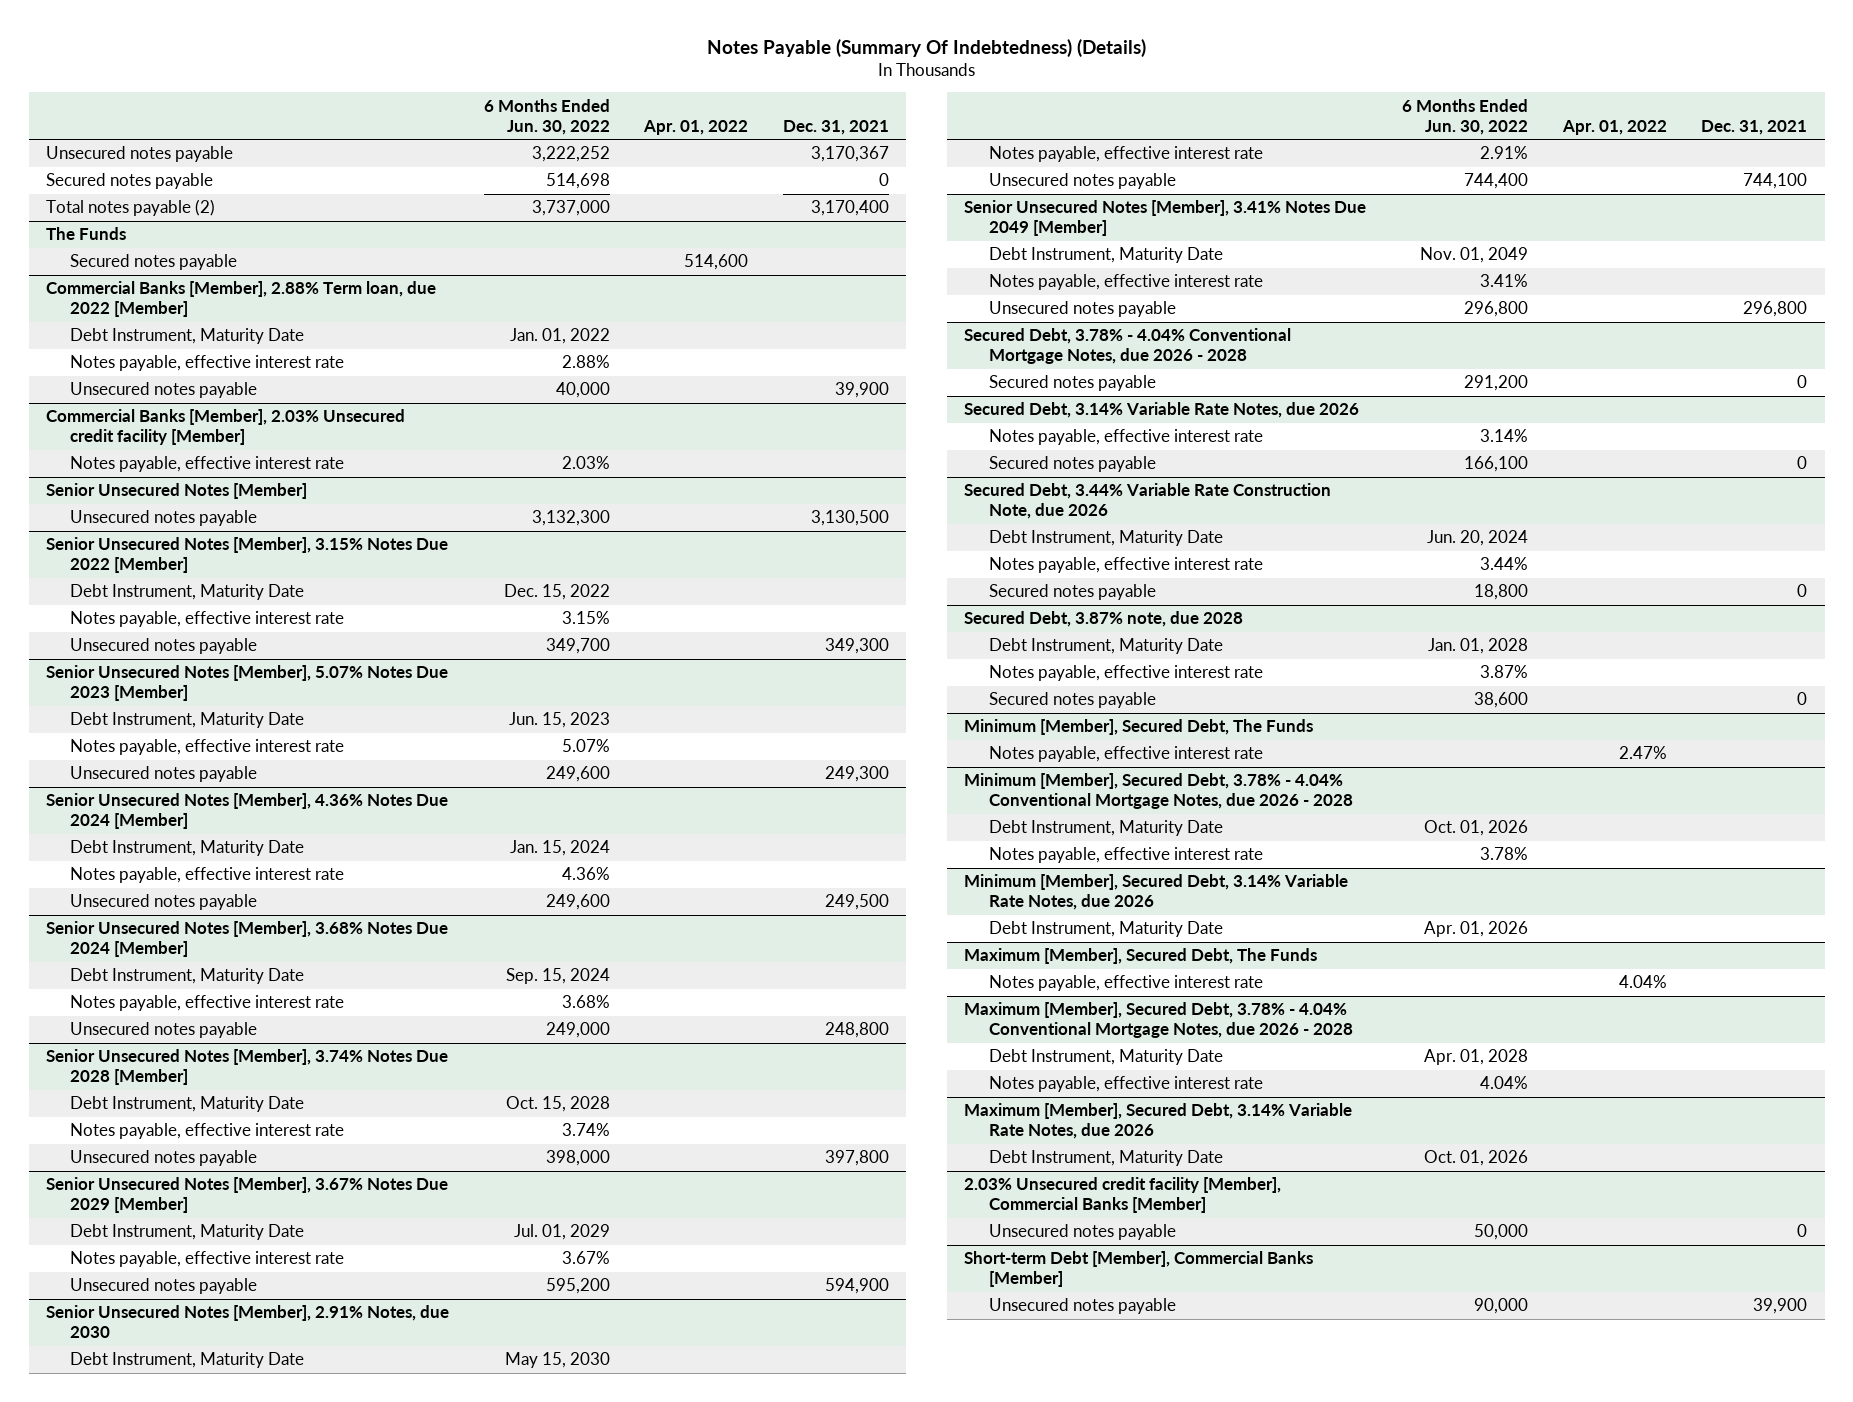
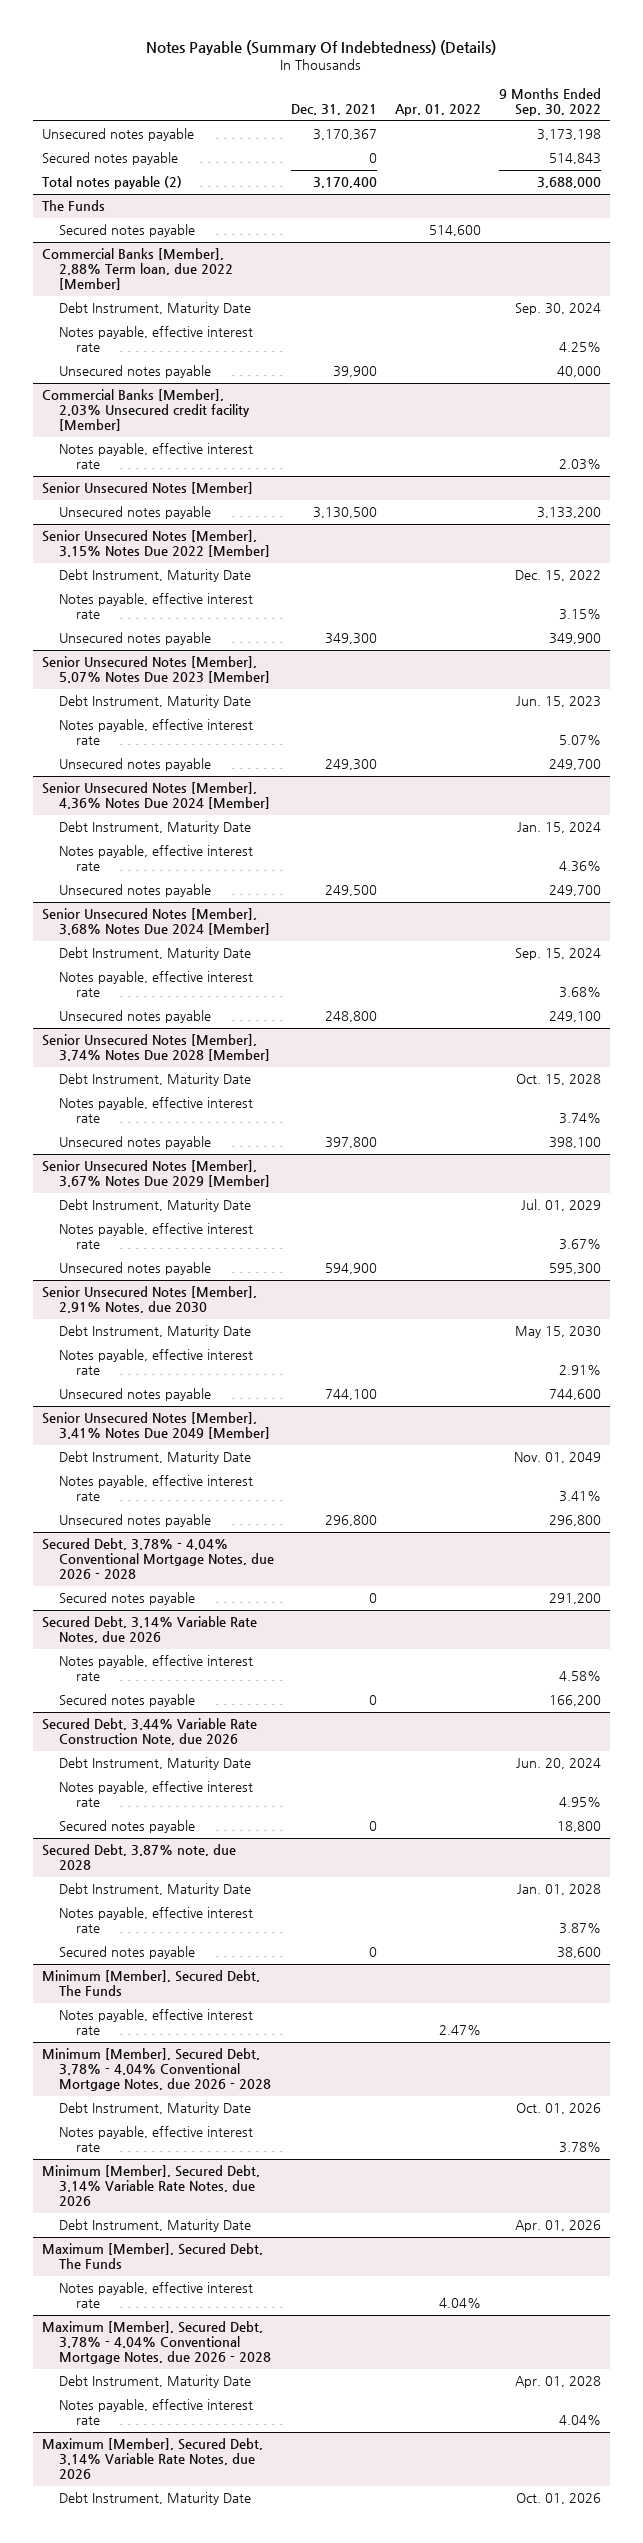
[483,98,610,135] 6 Months Ended Jun. 30, 2022 -> none
none -> [498,88,601,117] 9 Months Ended Sep. 30, 2022
[964,1177,1282,1214] 2.03% Unsecured credit facility [Member], Commercial Banks [Member] -> none
[988,1224,1176,1241] Unsecured notes payable -> none
[964,1251,1314,1288] Short-term Debt [Member], Commercial Banks [Member] -> none
[988,1298,1176,1315] Unsecured notes payable -> none

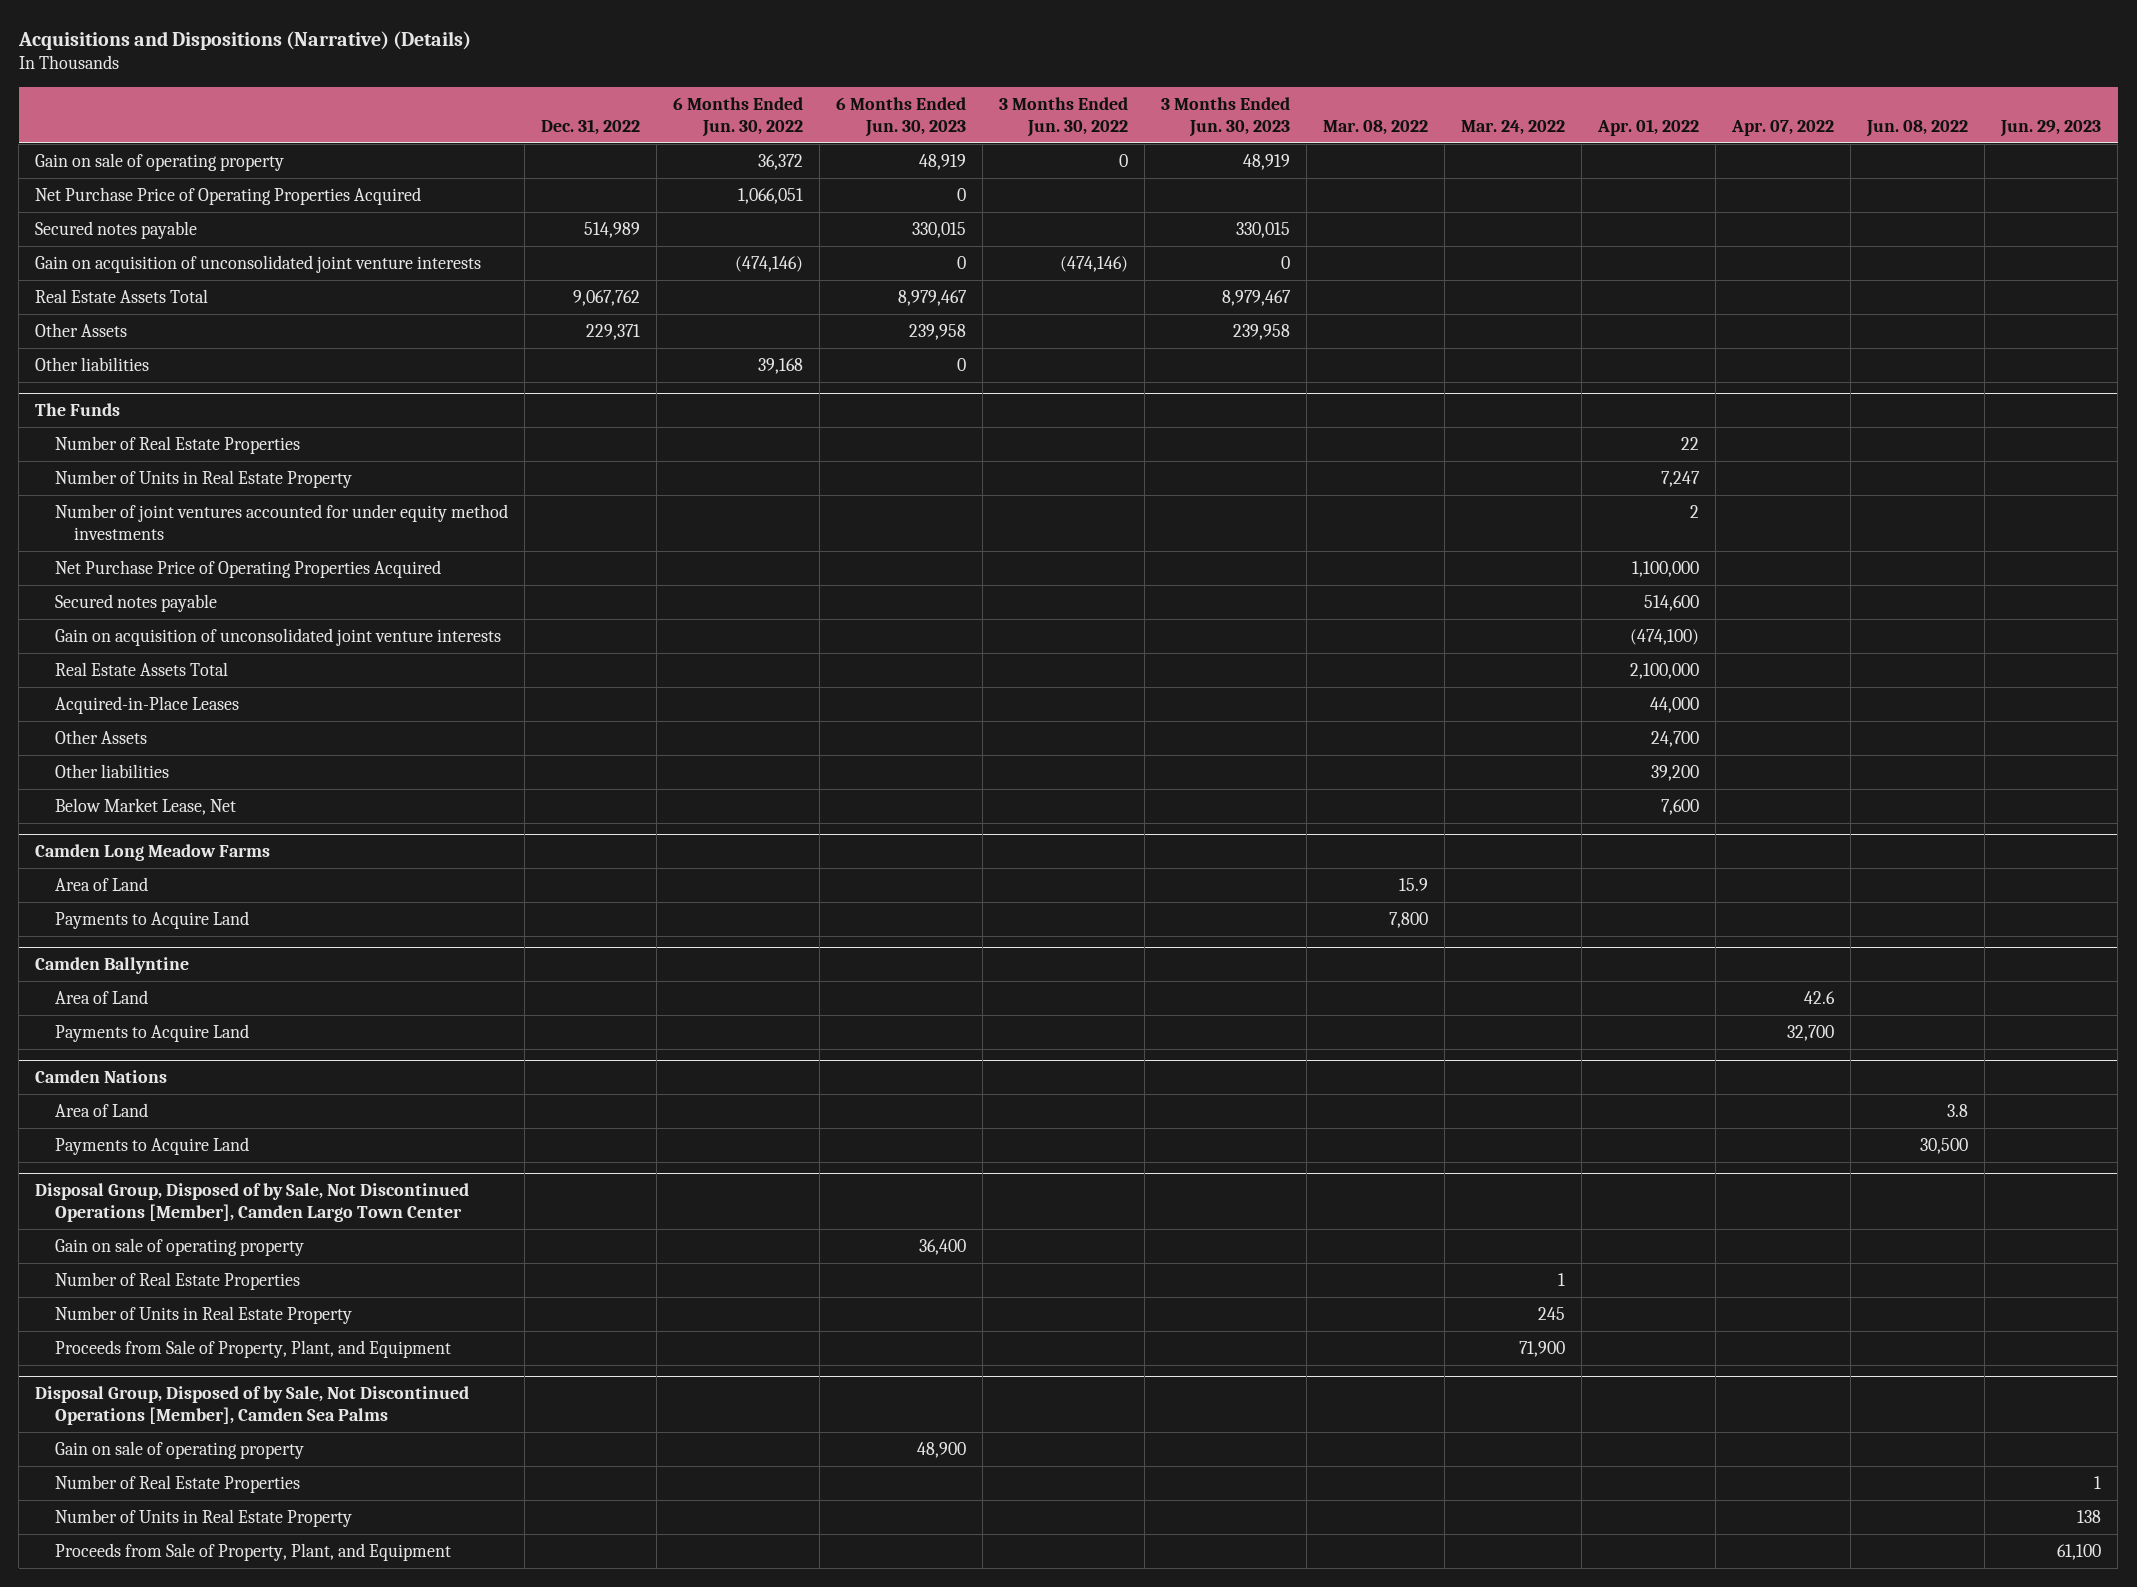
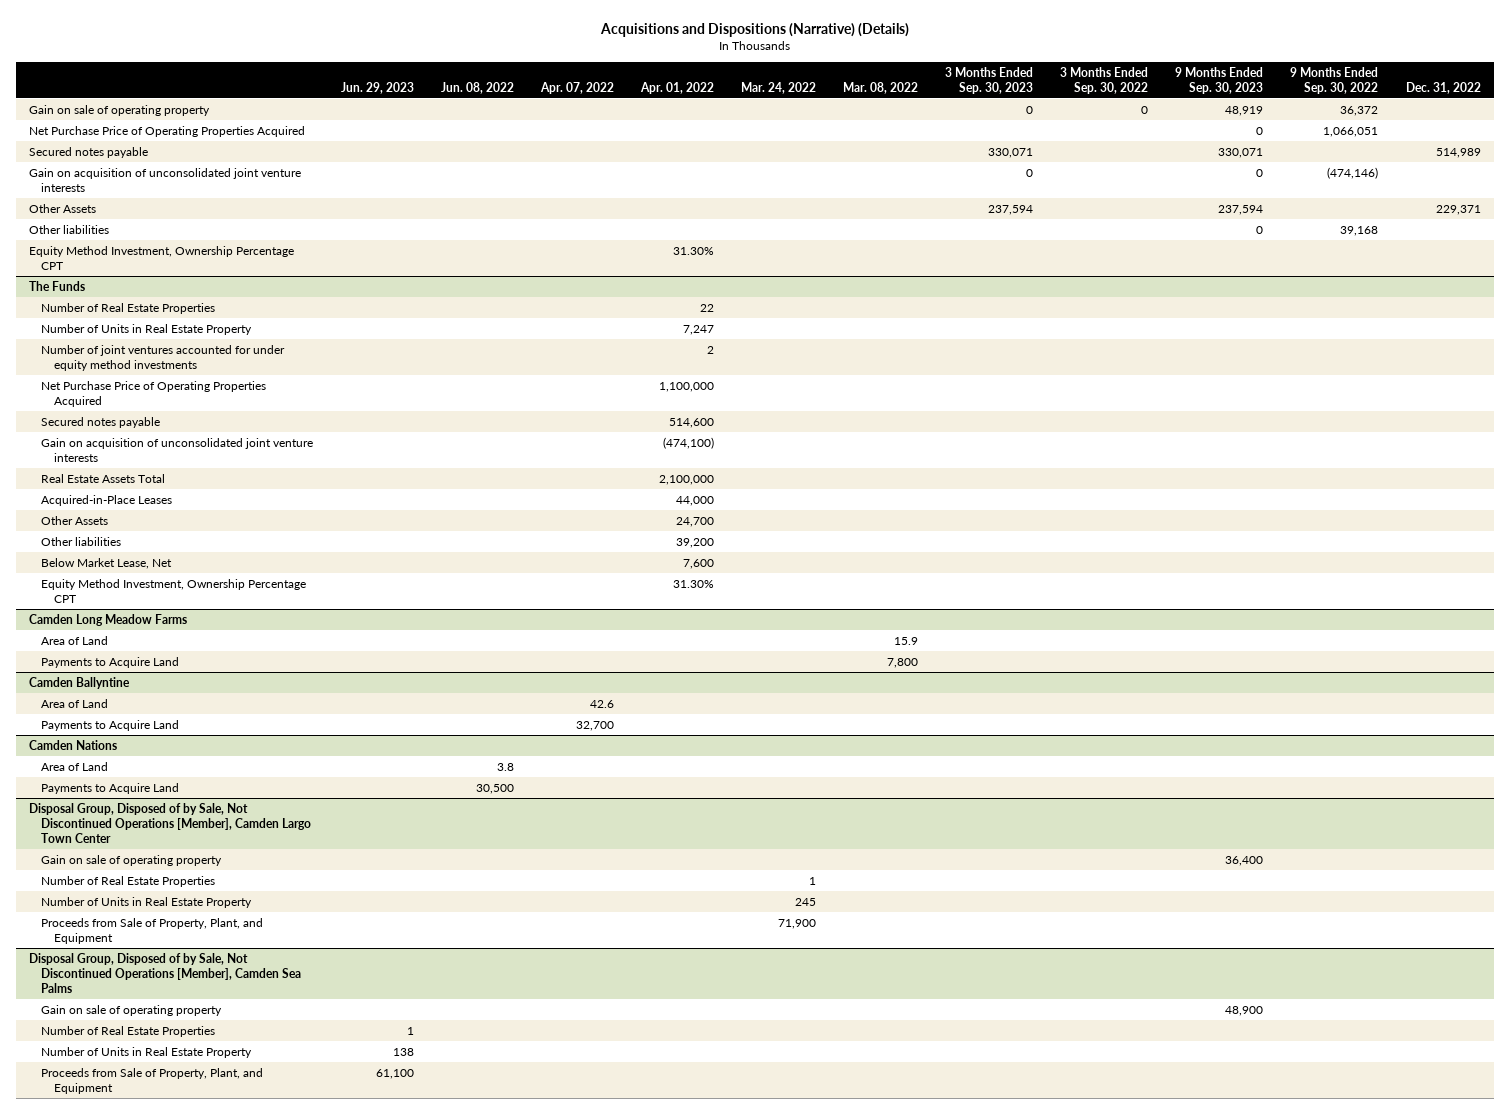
[672,96,803,138] 6 Months Ended Jun. 30, 2022 -> none
[835,96,966,138] 6 Months Ended Jun. 30, 2023 -> none
[998,96,1128,138] 3 Months Ended Jun. 30, 2022 -> none
[1160,96,1290,138] 3 Months Ended Jun. 30, 2023 -> none
none -> [945,66,1034,94] 3 Months Ended Sep. 30, 2023
none -> [1060,66,1149,94] 3 Months Ended Sep. 30, 2022
none -> [1175,66,1264,94] 9 Months Ended Sep. 30, 2023
none -> [1290,66,1379,94] 9 Months Ended Sep. 30, 2022
[35,288,209,303] Real Estate Assets Total -> none
none -> [29,245,295,270] Equity Method Investment, Ownership Percentage CPT
none -> [41,578,307,603] Equity Method Investment, Ownership Percentage CPT

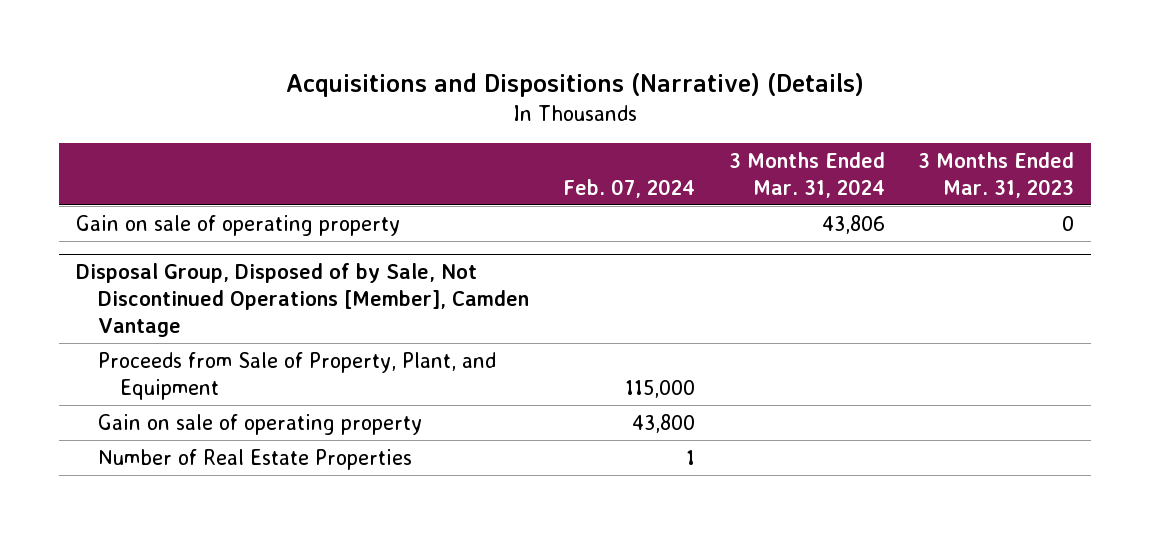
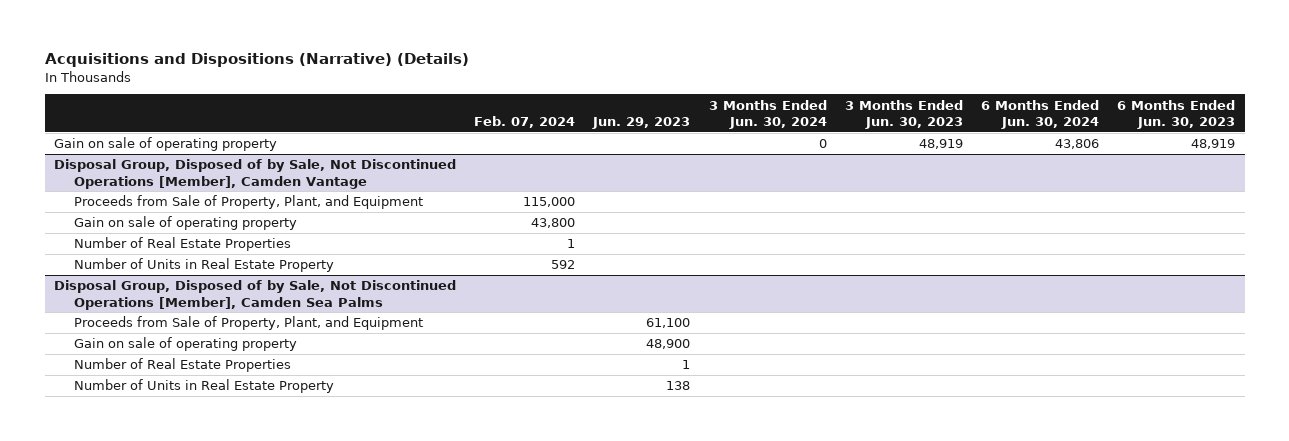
[728,151,885,198] 3 Months Ended Mar. 31, 2024 -> none
[918,151,1075,198] 3 Months Ended Mar. 31, 2023 -> none
none -> [592,116,691,129] Jun. 29, 2023
none -> [708,99,827,129] 3 Months Ended Jun. 30, 2024
none -> [844,99,963,129] 3 Months Ended Jun. 30, 2023
none -> [981,99,1100,129] 6 Months Ended Jun. 30, 2024
none -> [1117,99,1236,129] 6 Months Ended Jun. 30, 2023
none -> [73,258,334,273] Number of Units in Real Estate Property
none -> [53,280,456,310] Disposal Group, Disposed of by Sale, Not Discontinued Operations [Member], Camden Sea Palms
none -> [73,316,423,331] Proceeds from Sale of Property, Plant, and Equipment
none -> [73,337,297,352] Gain on sale of operating property
none -> [73,358,291,373] Number of Real Estate Properties
none -> [73,379,334,394] Number of Units in Real Estate Property

